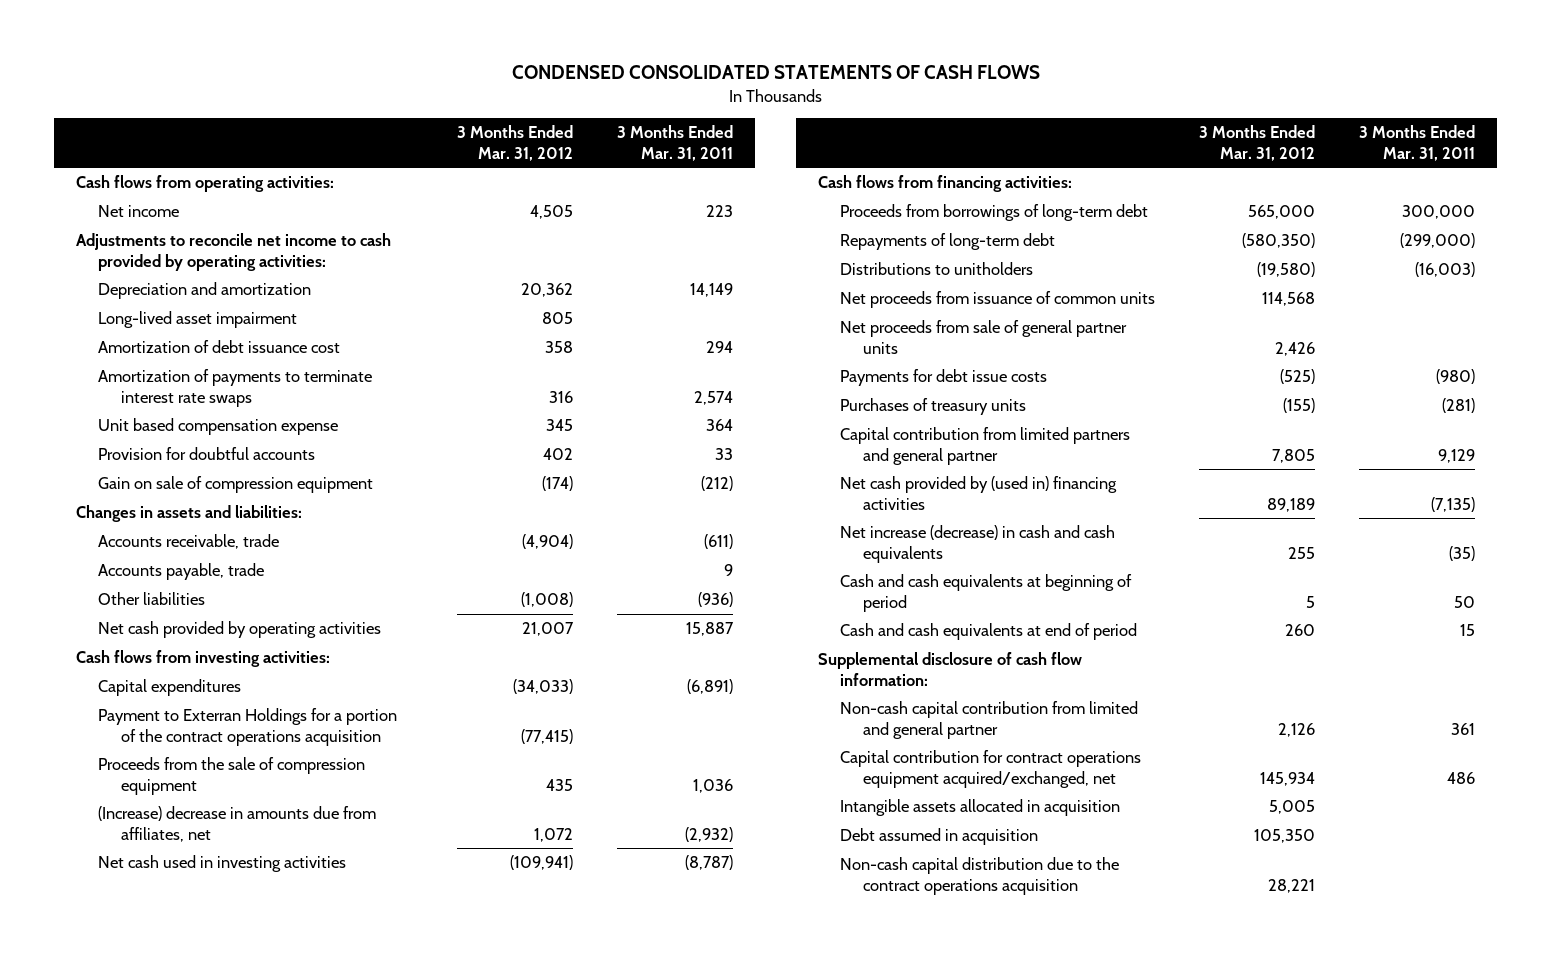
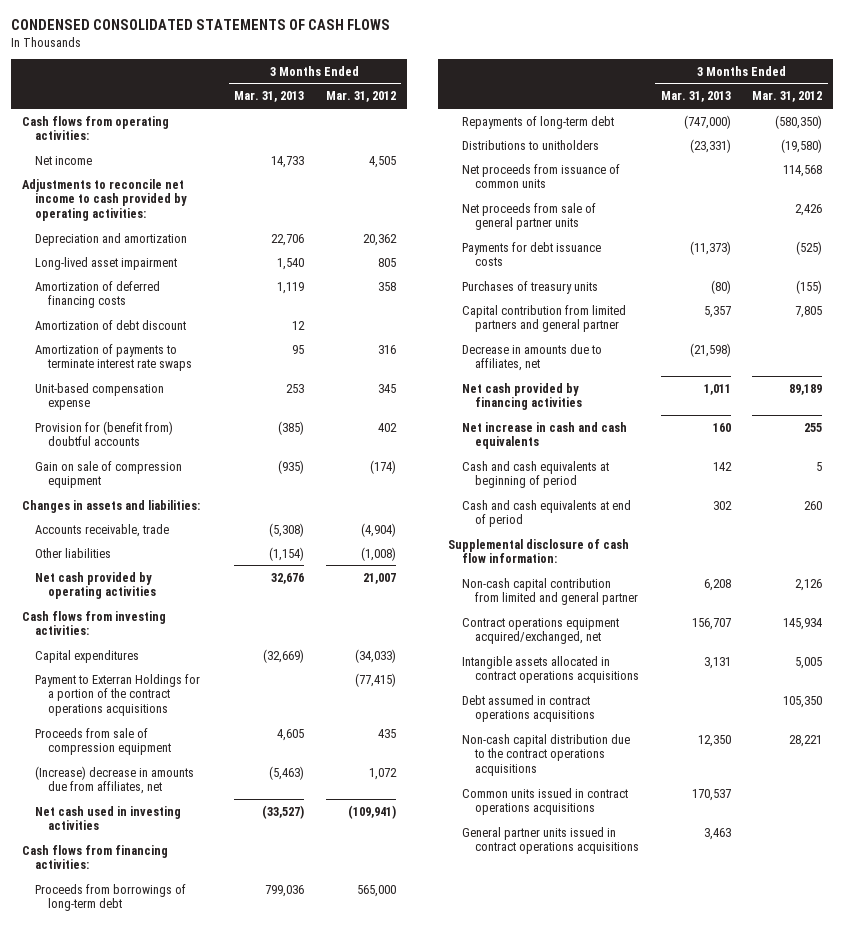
[617,124,734,161] 3 Months Ended Mar. 31, 2011 -> none
none -> [234,91,305,103] Mar. 31, 2013
[98,340,341,354] Amortization of debt issuance cost -> [35,280,161,309] Amortization of deferred financing costs
none -> [35,319,187,330] Amortization of debt discount
[98,418,339,436] Unit based compensation expense -> [35,382,165,411] Unit-based compensation expense
[98,447,316,461] Provision for doubtful accounts -> [35,420,174,447] Provision for (benefit from) doubtful accounts
[98,563,265,581] Accounts payable, trade -> none
[98,708,398,746] Payment to Exterran Holdings for a portion of the contract operations acquisition -> [35,673,201,717] Payment to Exterran Holdings for a portion of the contract operations acquisitions
[98,757,366,795] Proceeds from the sale of compression equipment -> [35,727,172,756] Proceeds from sale of compression equipment
[840,369,1048,387] Payments for debt issue costs -> [461,241,601,267] Payments for debt issuance costs
none -> [461,343,602,372] Decrease in amounts due to affiliates, net
[840,476,1118,510] Net cash provided by (used in) financing activities -> [461,382,583,411] Net cash provided by financing activities
[840,525,1116,563] Net increase (decrease) in cash and cash equivalents -> [461,421,627,450] Net increase in cash and cash equivalents
[840,750,1142,788] Capital contribution for contract operations equipment acquired/exchanged, net -> [461,617,619,645] Contract operations equipment acquired/exchanged, net
[840,799,1121,817] Intangible assets allocated in acquisition -> [461,655,640,684] Intangible assets allocated in contract operations acquisitions
[840,828,1039,846] Debt assumed in acquisition -> [461,694,596,723] Debt assumed in contract operations acquisitions
[840,857,1120,895] Non-cash capital distribution due to the contract operations acquisition -> [461,733,630,777] Non-cash capital distribution due to the contract operations acquisitions
none -> [461,787,628,816] Common units issued in contract operations acquisitions
none -> [461,826,640,855] General partner units issued in contract operations acquisitions

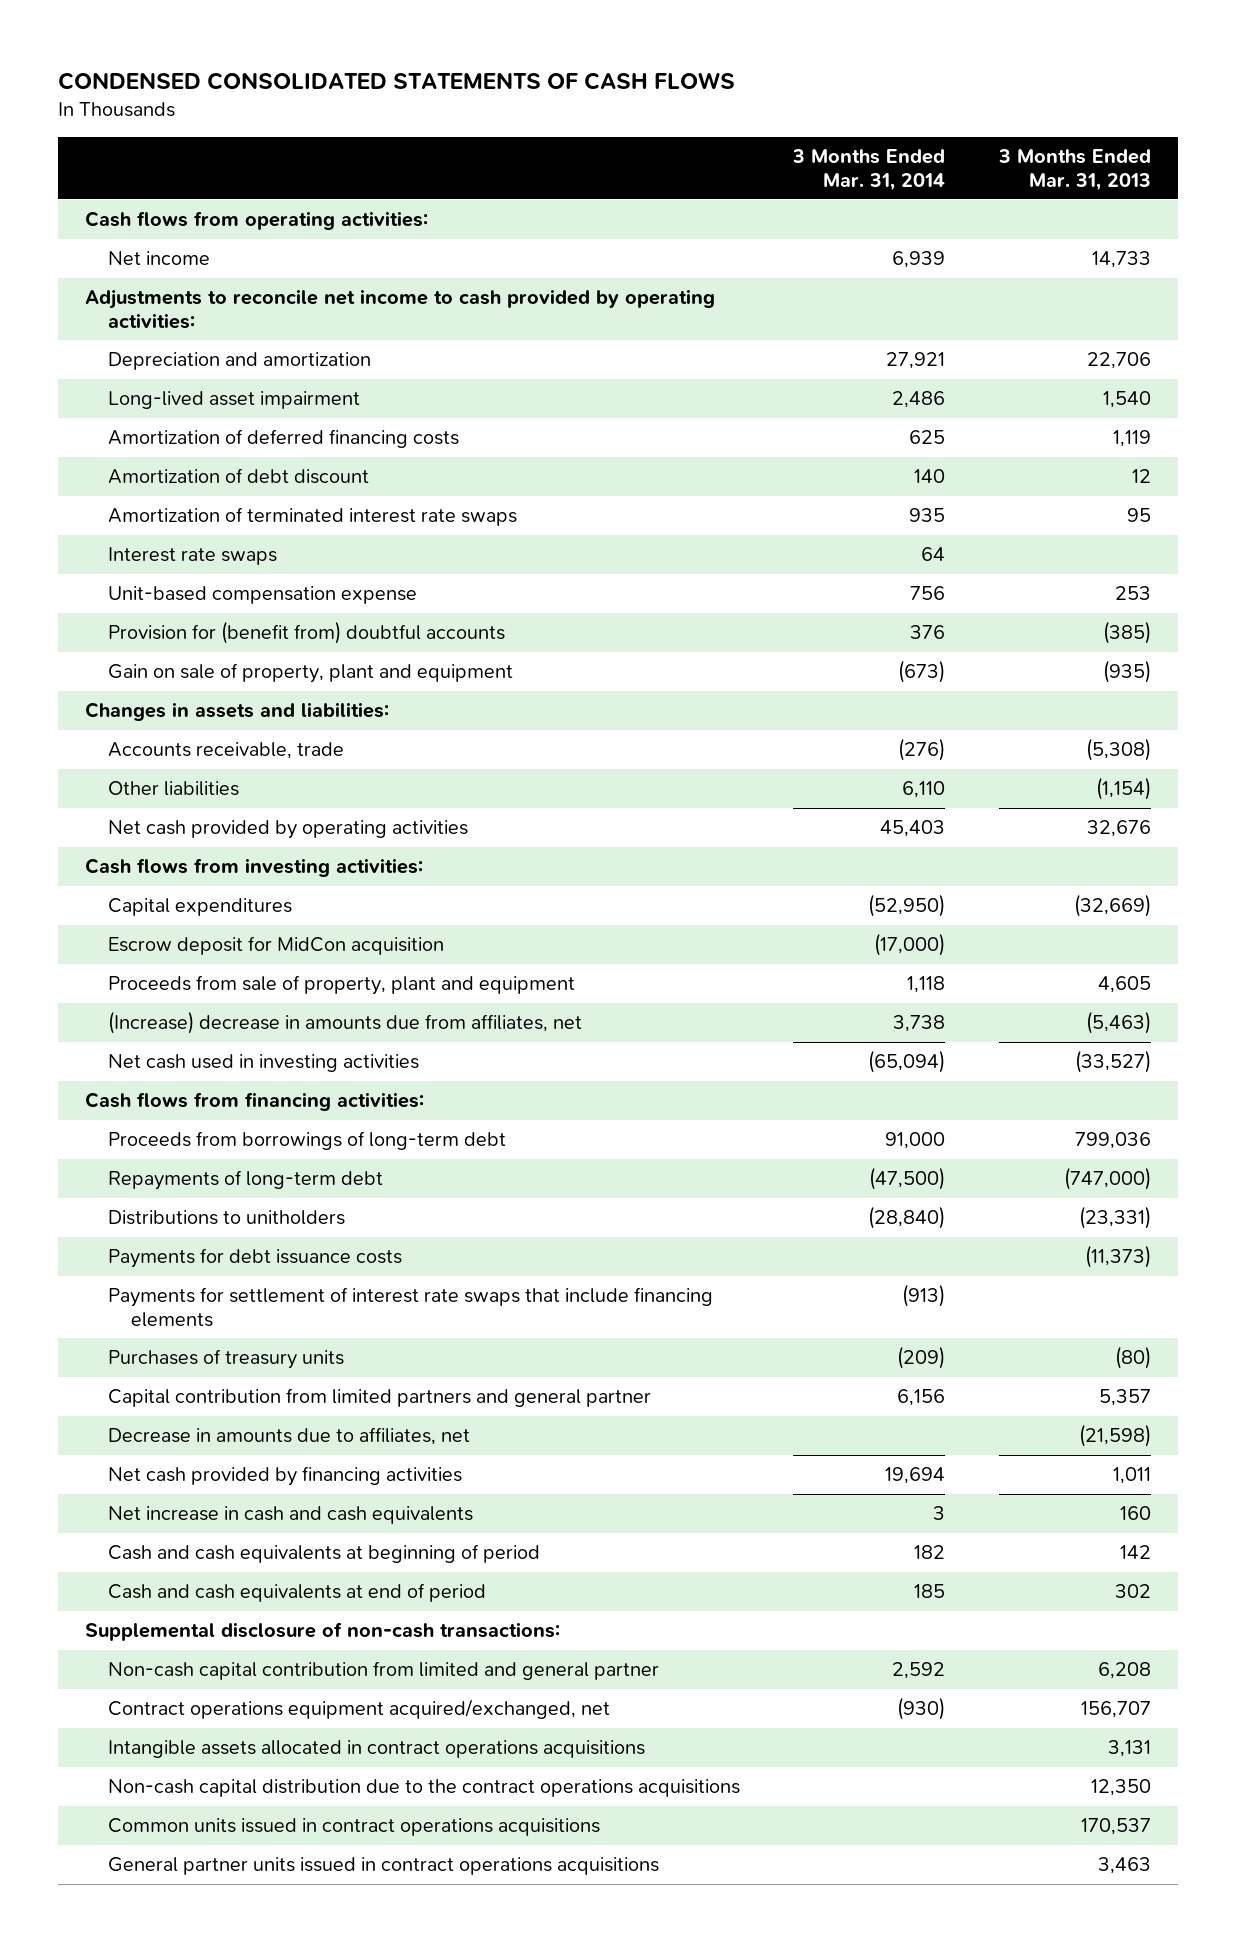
[325,91,396,103] Mar. 31, 2012 -> none
none -> [792,148,946,191] 3 Months Ended Mar. 31, 2014
[35,343,193,372] Amortization of payments to terminate interest rate swaps -> [107,507,517,527] Amortization of terminated interest rate swaps
none -> [107,547,277,566] Interest rate swaps
[35,460,183,489] Gain on sale of compression equipment -> [107,663,513,684] Gain on sale of property, plant and equipment
[35,673,201,717] Payment to Exterran Holdings for a portion of the contract operations acquisitions -> none
none -> [107,936,444,956] Escrow deposit for MidCon acquisition
[35,727,172,756] Proceeds from sale of compression equipment -> [107,975,575,996] Proceeds from sale of property, plant and equipment
[461,163,620,189] Net proceeds from issuance of common units -> none
[461,202,596,231] Net proceeds from sale of general partner units -> none
none -> [107,1287,713,1327] Payments for settlement of interest rate swaps that include financing elements
[448,538,630,564] Supplemental disclosure of cash flow information: -> [84,1622,560,1642] Supplemental disclosure of non-cash transactions:
[461,694,596,723] Debt assumed in contract operations acquisitions -> none

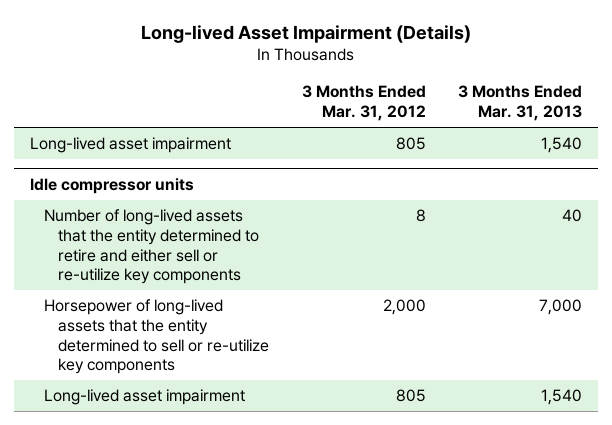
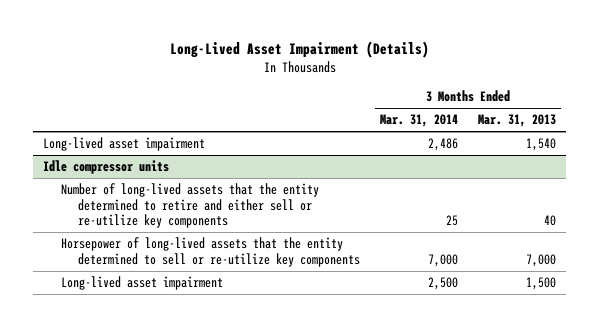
[141,24,472,43] Long-lived Asset Impairment (Details) -> [169,40,429,58] Long-Lived Asset Impairment (Details)
[301,85,426,122] 3 Months Ended Mar. 31, 2012 -> none
none -> [379,114,458,128] Mar. 31, 2014
[541,389,583,406] 1,540 -> [525,277,556,291] 1,500

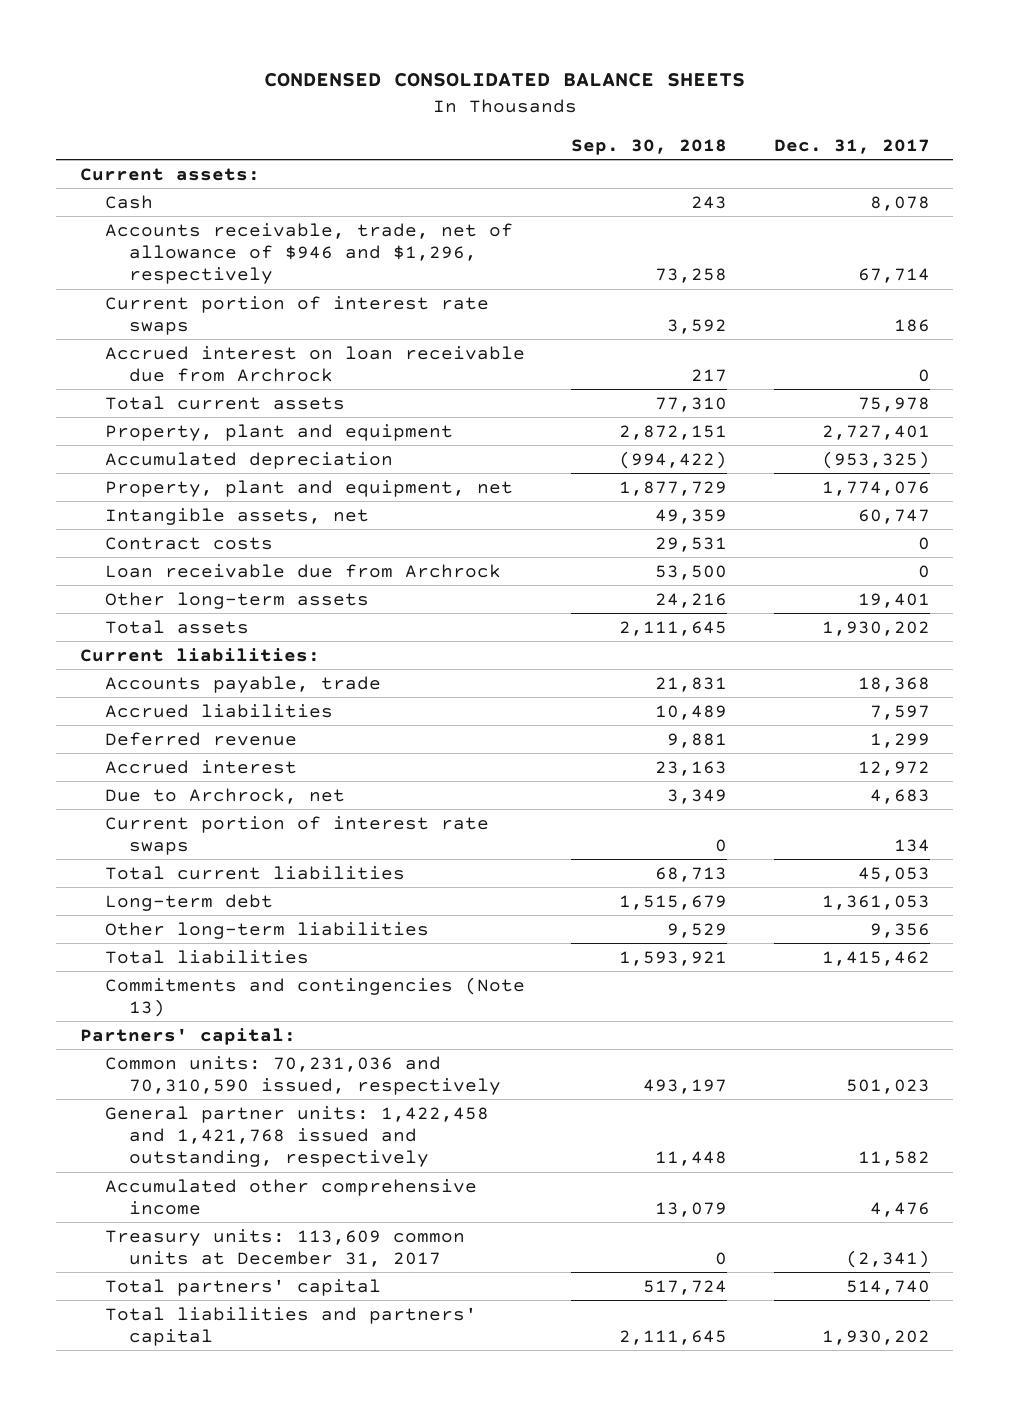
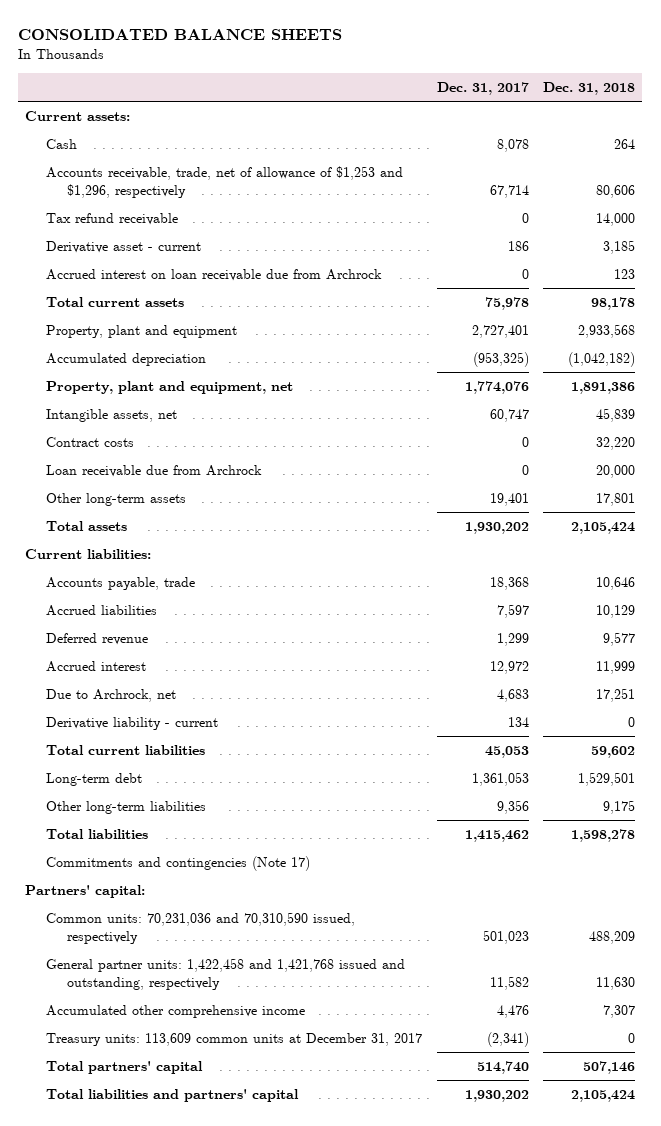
[263,73,745,88] CONDENSED CONSOLIDATED BALANCE SHEETS -> [18,28,343,40] CONSOLIDATED BALANCE SHEETS
[571,139,728,156] Sep. 30, 2018 -> none
none -> [543,81,636,95] Dec. 31, 2018
[104,222,513,285] Accounts receivable, trade, net of allowance of $946 and $1,296, respectively -> [46,165,404,198] Accounts receivable, trade, net of allowance of $1,253 and $1,296, respectively
none -> [46,212,179,225] Tax refund receivable
[104,295,489,335] Current portion of interest rate swaps -> [46,240,202,253] Derivative asset - current
[104,815,489,855] Current portion of interest rate swaps -> [46,716,219,730] Derivative liability - current
[104,976,525,1017] Commitments and contingencies (Note 13) -> [46,855,311,871] Commitments and contingencies (Note 17)

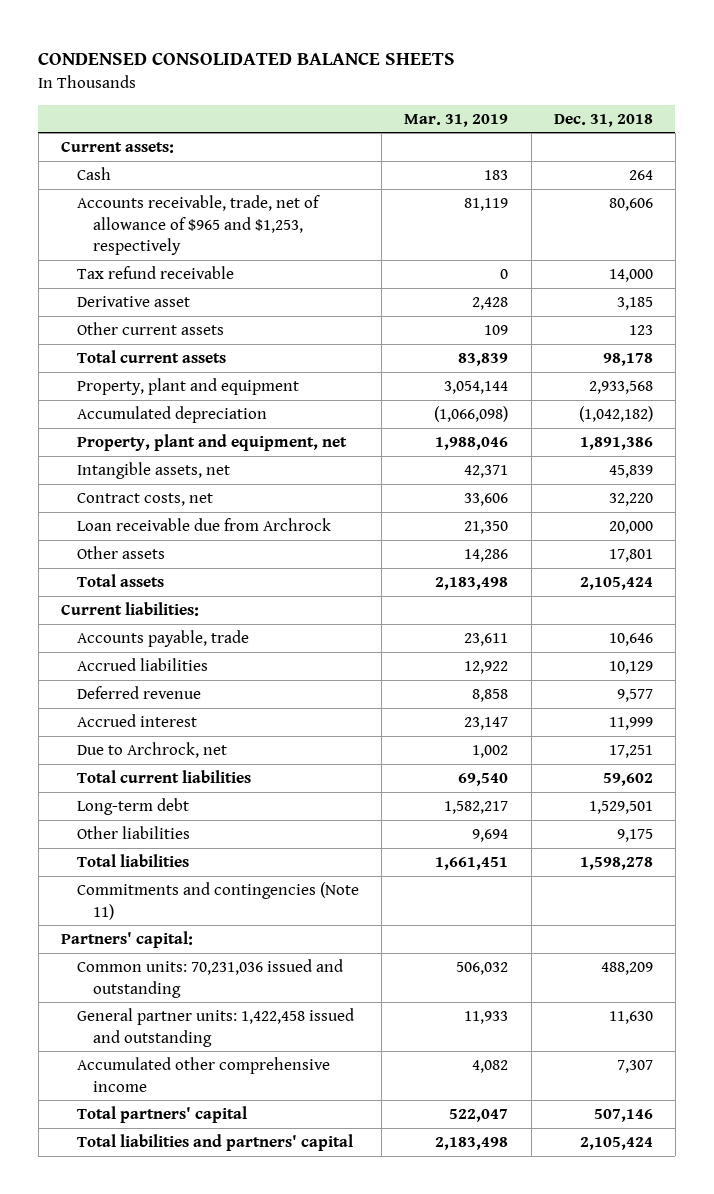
[18,28,343,40] CONSOLIDATED BALANCE SHEETS -> [38,51,456,65] CONDENSED CONSOLIDATED BALANCE SHEETS
[436,81,529,95] Dec. 31, 2017 -> none
none -> [404,113,509,127] Mar. 31, 2019
[46,165,404,198] Accounts receivable, trade, net of allowance of $1,253 and $1,296, respectively -> [77,195,321,256] Accounts receivable, trade, net of allowance of $965 and $1,253, respectively
[46,240,202,253] Derivative asset - current -> [77,296,191,308] Derivative asset
[46,268,383,281] Accrued interest on loan receivable due from Archrock -> [77,322,225,336] Other current assets
[46,436,135,447] Contract costs -> [77,493,214,507] Contract costs, net
[46,492,187,506] Other long-term assets -> [77,546,166,560] Other assets
[46,716,219,730] Derivative liability - current -> none
[46,800,207,814] Other long-term liabilities -> [77,826,191,840] Other liabilities
[46,855,311,871] Commitments and contingencies (Note 17) -> [77,882,360,920] Commitments and contingencies (Note 11)
[46,911,356,944] Common units: 70,231,036 and 70,310,590 issued, respectively -> [77,959,344,998] Common units: 70,231,036 issued and outstanding
[46,957,406,990] General partner units: 1,422,458 and 1,421,768 issued and outstanding, respectively -> [77,1008,355,1047] General partner units: 1,422,458 issued and outstanding
[46,1032,423,1046] Treasury units: 113,609 common units at December 31, 2017 -> none

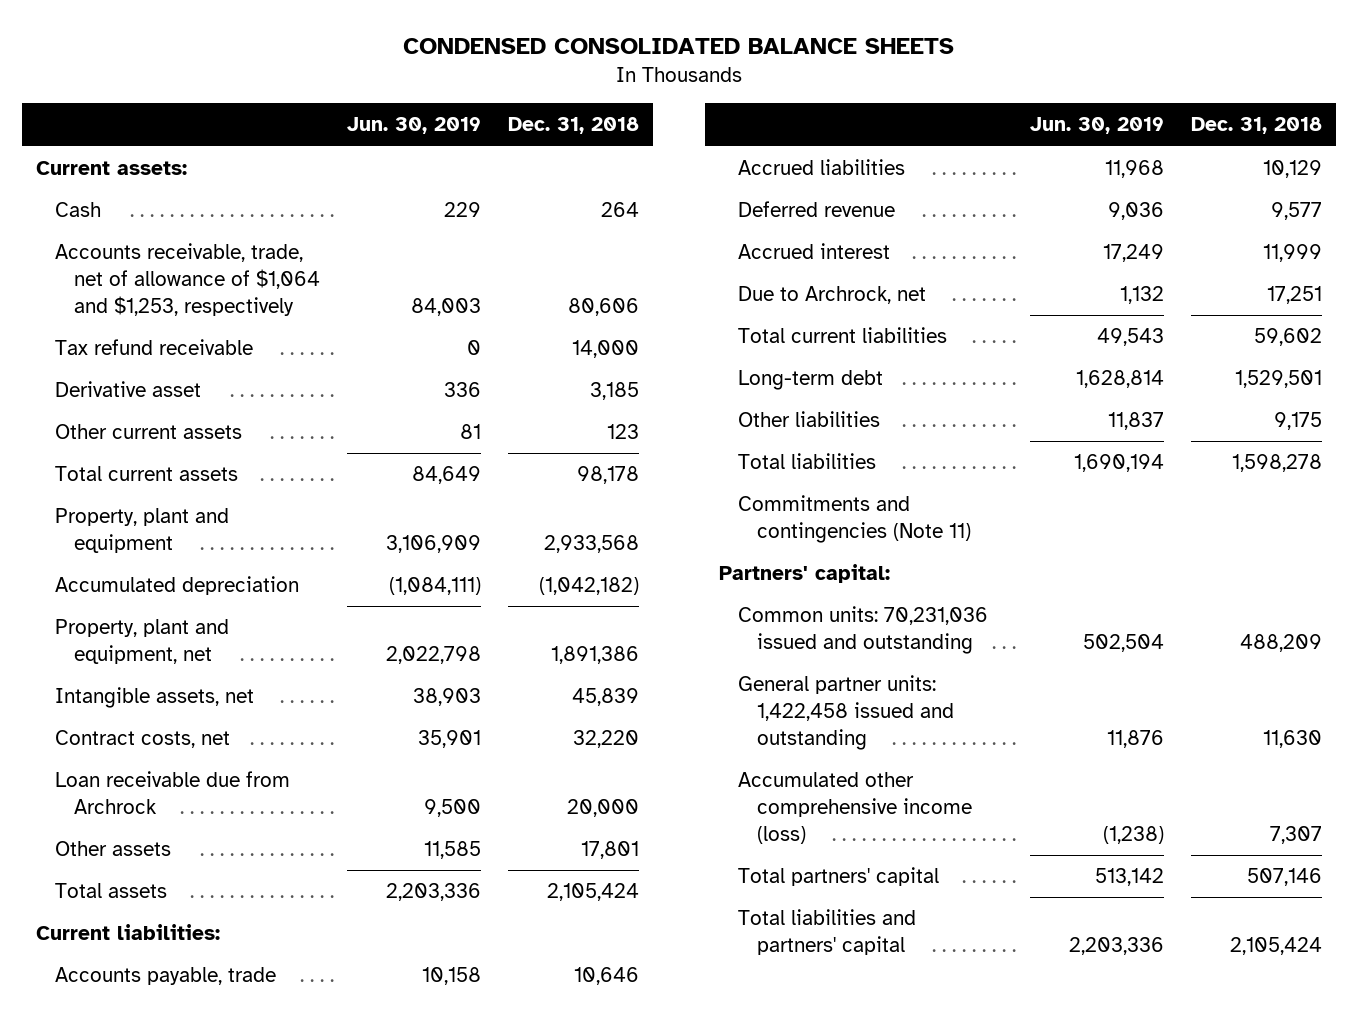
[404,113,509,127] Mar. 31, 2019 -> none
none -> [347,117,482,135] Jun. 30, 2019
[77,195,321,256] Accounts receivable, trade, net of allowance of $965 and $1,253, respectively -> [54,243,320,317] Accounts receivable, trade, net of allowance of $1,064 and $1,253, respectively
[77,1057,331,1092] Accumulated other comprehensive income -> [737,772,972,845] Accumulated other comprehensive income (loss)

